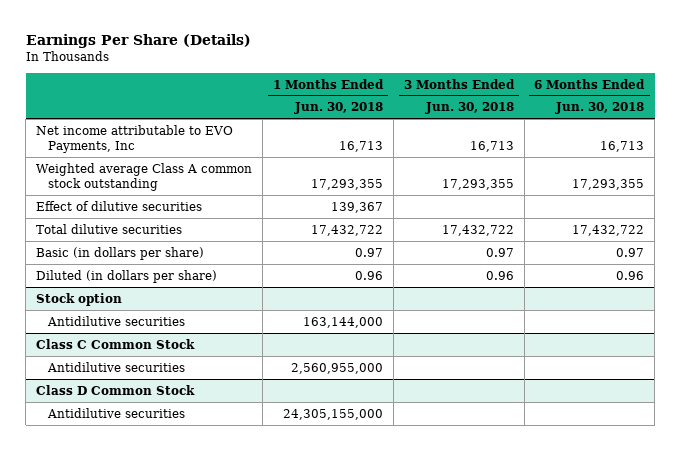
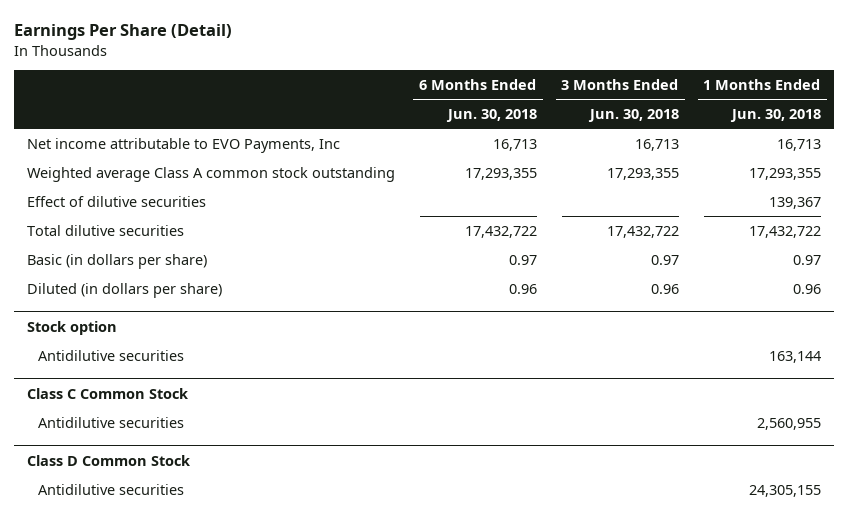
[25,33,251,48] Earnings Per Share (Details) -> [13,24,232,41] Earnings Per Share (Detail)
[303,316,384,328] 163,144,000 -> [768,350,821,363] 163,144
[291,362,384,374] 2,560,955,000 -> [756,417,821,430] 2,560,955
[283,408,384,420] 24,305,155,000 -> [748,484,821,497] 24,305,155

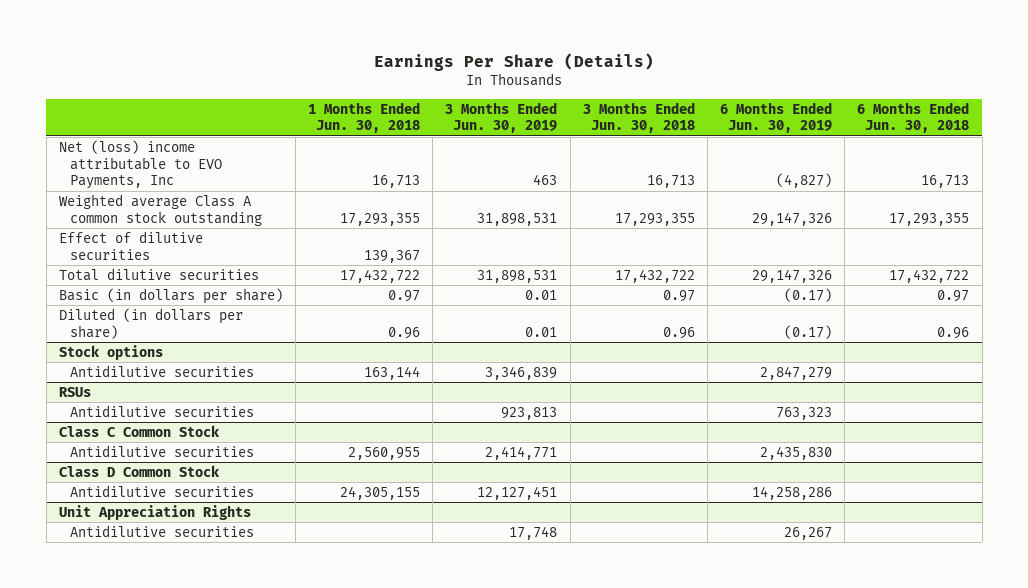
[13,24,232,41] Earnings Per Share (Detail) -> [374,53,655,72] Earnings Per Share (Details)
none -> [445,101,558,134] 3 Months Ended Jun. 30, 2019
none -> [720,101,833,134] 6 Months Ended Jun. 30, 2019
[26,137,340,153] Net income attributable to EVO Payments, Inc -> [58,139,223,190] Net (loss) income attributable to EVO Payments, Inc
[26,320,117,335] Stock option -> [58,344,163,360] Stock options
none -> [58,386,91,397] RSUs
none -> [70,404,255,417] Antidilutive securities
none -> [58,504,251,520] Unit Appreciation Rights
none -> [70,524,255,537] Antidilutive securities

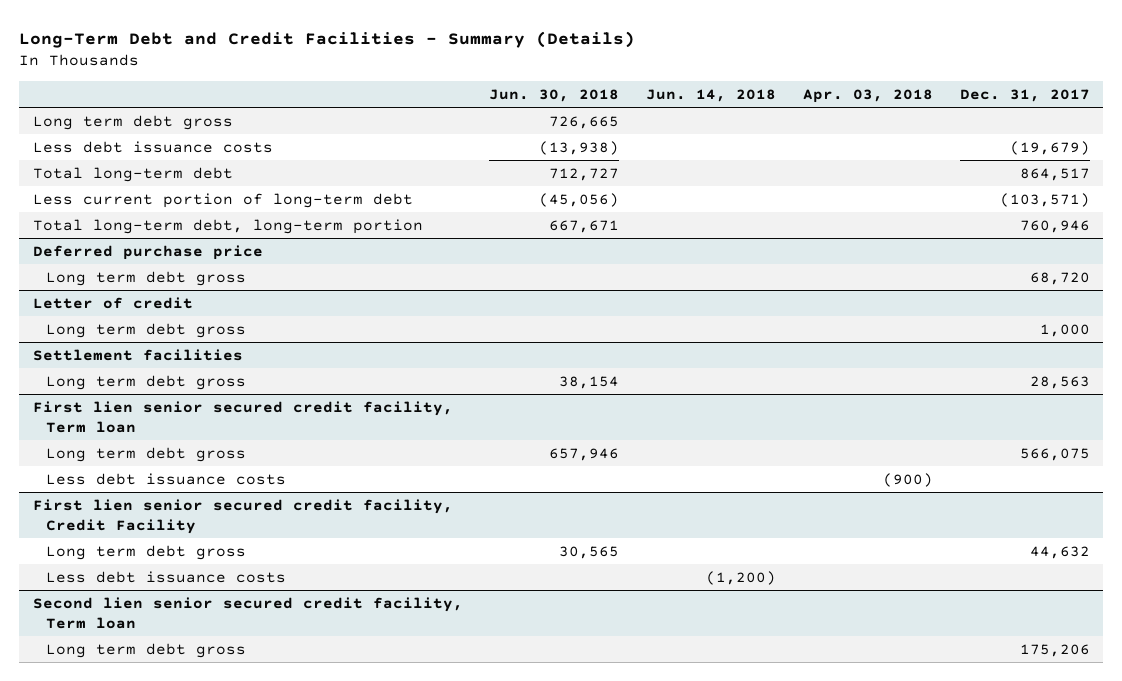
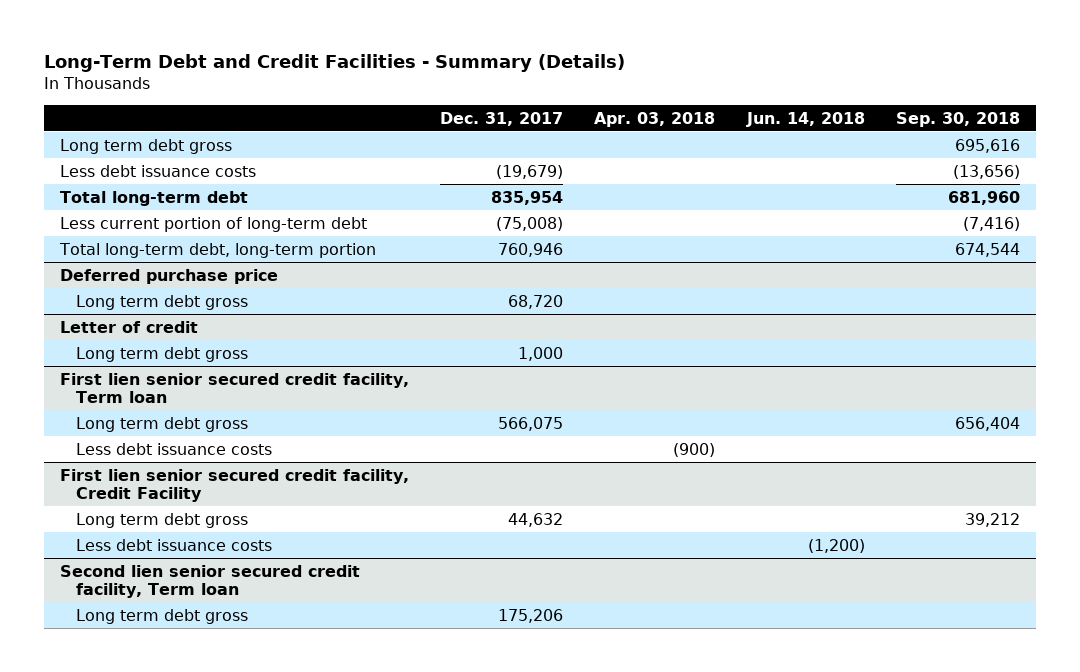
[489,88,620,102] Jun. 30, 2018 -> none
none -> [896,111,1021,127] Sep. 30, 2018
[1019,167,1090,181] 864,517 -> [490,190,563,205] 835,954
[999,192,1090,207] (103,571) -> [495,216,563,231] (75,008)
[32,348,243,361] Settlement facilities -> none
[45,374,246,390] Long term debt gross -> none

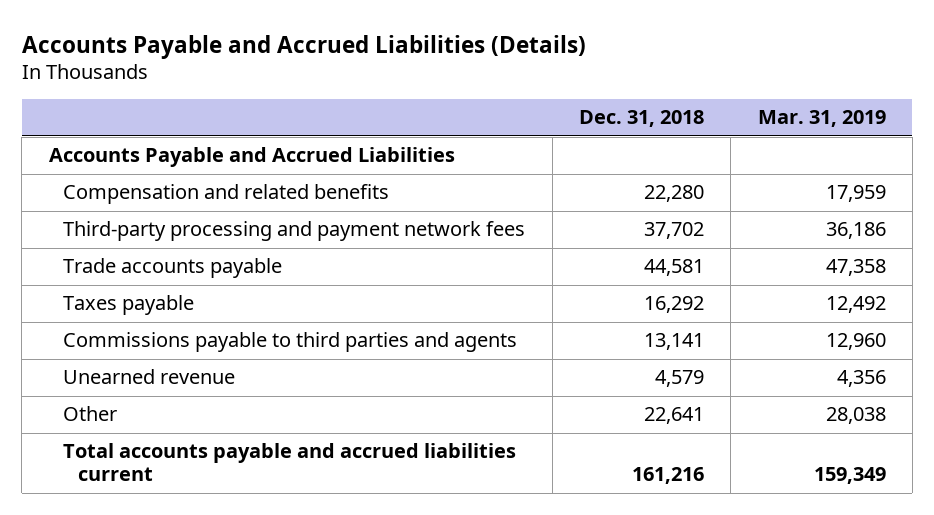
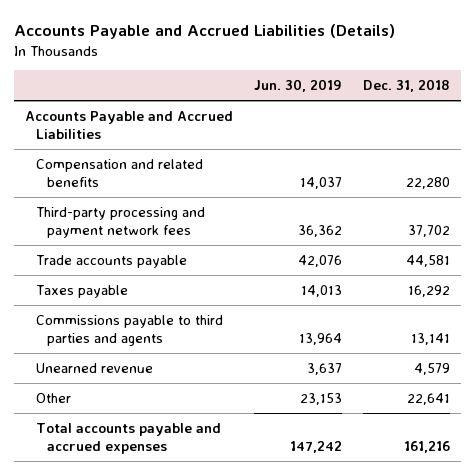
[757,110,886,128] Mar. 31, 2019 -> none
none -> [253,79,342,93] Jun. 30, 2019
[63,443,517,482] Total accounts payable and accrued liabilities current -> [35,422,221,455] Total accounts payable and accrued expenses

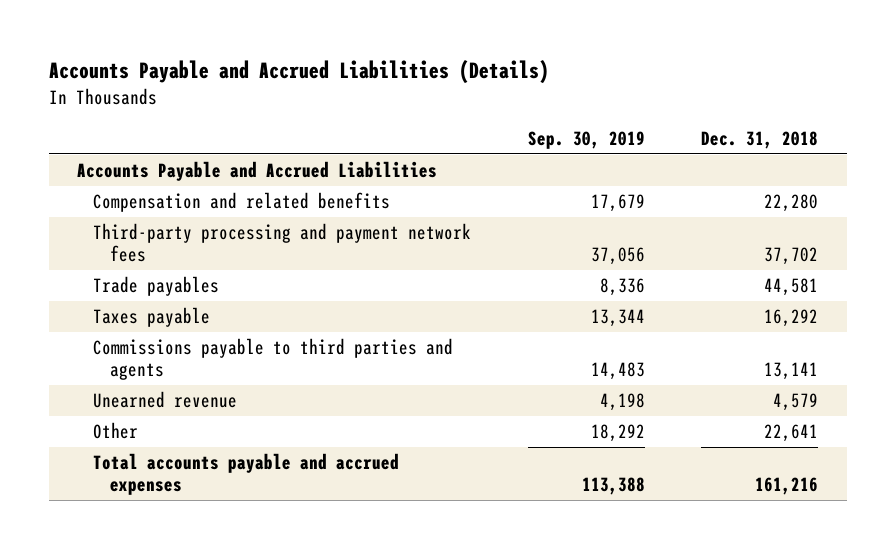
[253,79,342,93] Jun. 30, 2019 -> none
none -> [527,131,645,150] Sep. 30, 2019
[35,254,187,268] Trade accounts payable -> [93,276,220,297] Trade payables

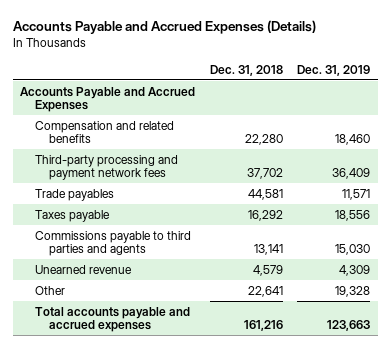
[48,60,549,85] Accounts Payable and Accrued Liabilities (Details) -> [12,20,316,35] Accounts Payable and Accrued Expenses (Details)
[527,131,645,150] Sep. 30, 2019 -> none
none -> [297,64,371,76] Dec. 31, 2019
[76,161,437,182] Accounts Payable and Accrued Liabilities -> [20,86,196,113] Accounts Payable and Accrued Expenses

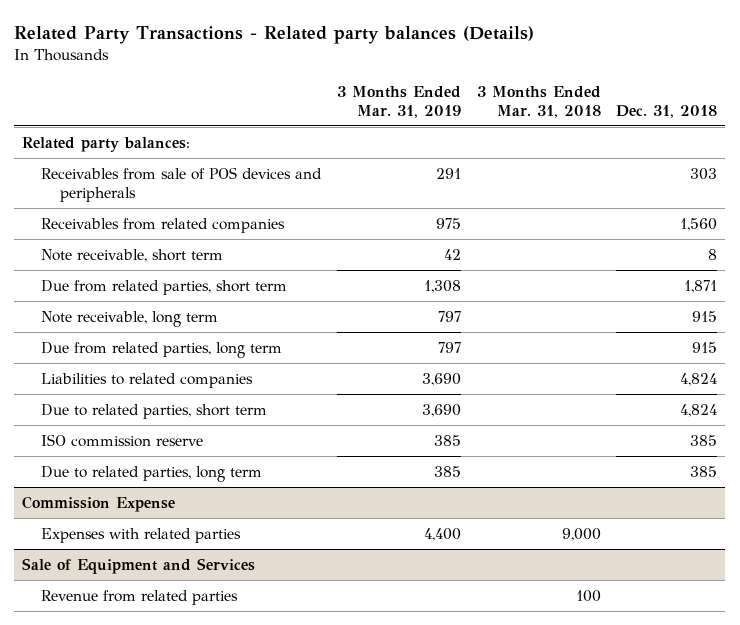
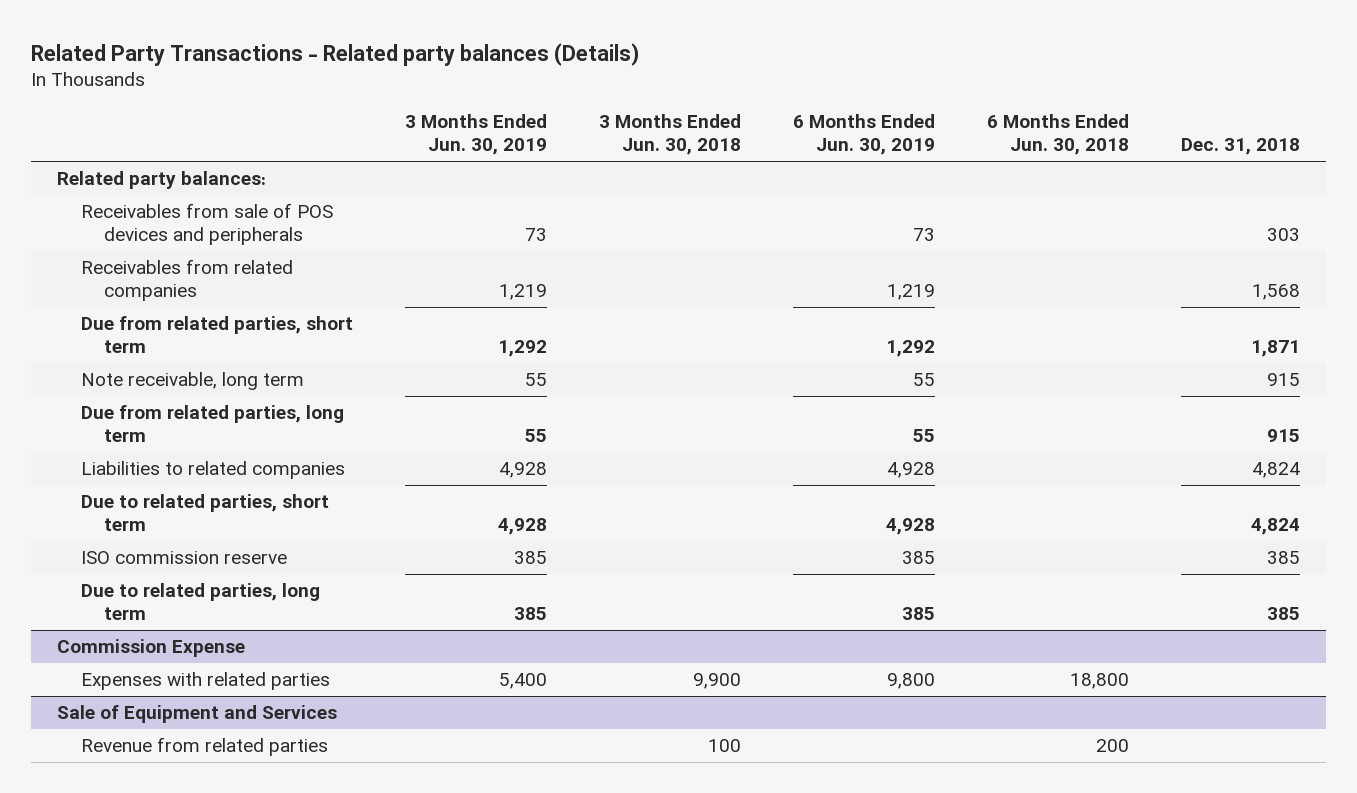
[336,85,461,118] 3 Months Ended Mar. 31, 2019 -> none
[476,85,601,118] 3 Months Ended Mar. 31, 2018 -> none
none -> [404,114,547,156] 3 Months Ended Jun. 30, 2019
none -> [598,114,741,156] 3 Months Ended Jun. 30, 2018
none -> [792,114,935,156] 6 Months Ended Jun. 30, 2019
none -> [986,114,1129,156] 6 Months Ended Jun. 30, 2018
[41,249,224,263] Note receivable, short term -> none
[680,218,718,232] 1,560 -> [1251,284,1300,301] 1,568

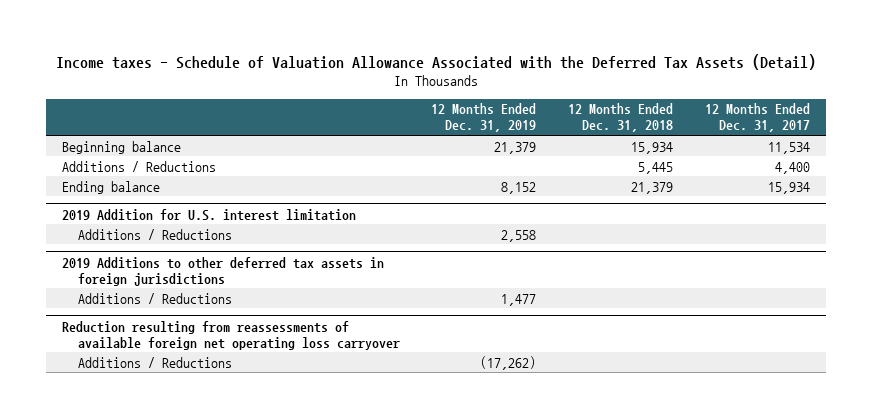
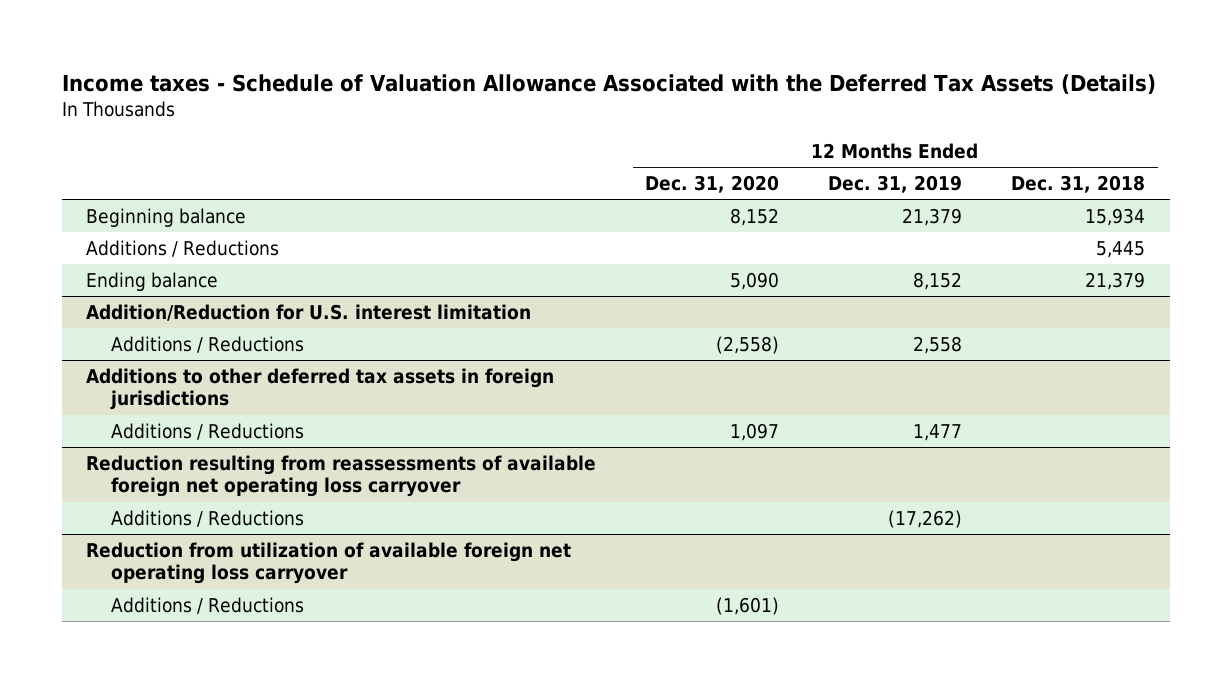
[56,53,817,70] Income taxes - Schedule of Valuation Allowance Associated with the Deferred Tax Assets (Detail) -> [61,73,1156,94] Income taxes - Schedule of Valuation Allowance Associated with the Deferred Tax Assets (Details)
[705,103,811,133] 12 Months Ended Dec. 31, 2017 -> none
none -> [645,175,780,194] Dec. 31, 2020
[61,208,356,221] 2019 Addition for U.S. interest limitation -> [86,303,532,321] Addition/Reduction for U.S. interest limitation
[61,256,384,286] 2019 Additions to other deferred tax assets in foreign jurisdictions -> [86,367,555,411] Additions to other deferred tax assets in foreign jurisdictions
none -> [86,541,572,585] Reduction from utilization of available foreign net operating loss carryover
none -> [111,596,305,614] Additions / Reductions

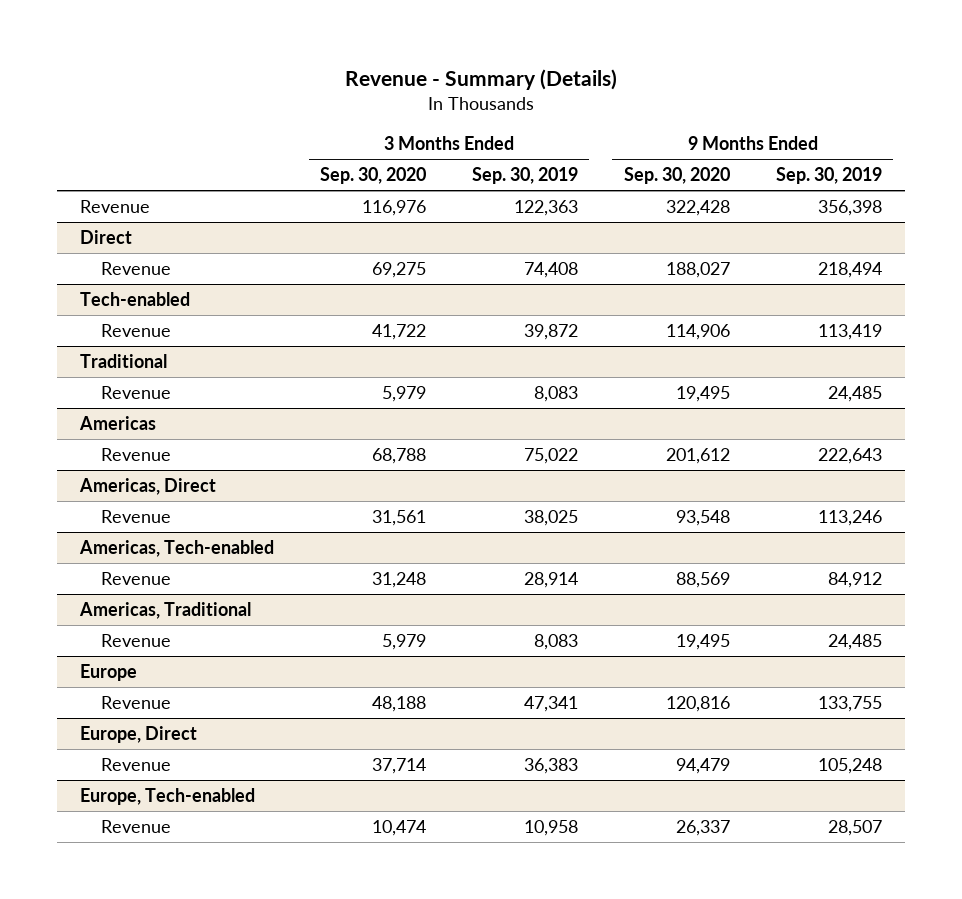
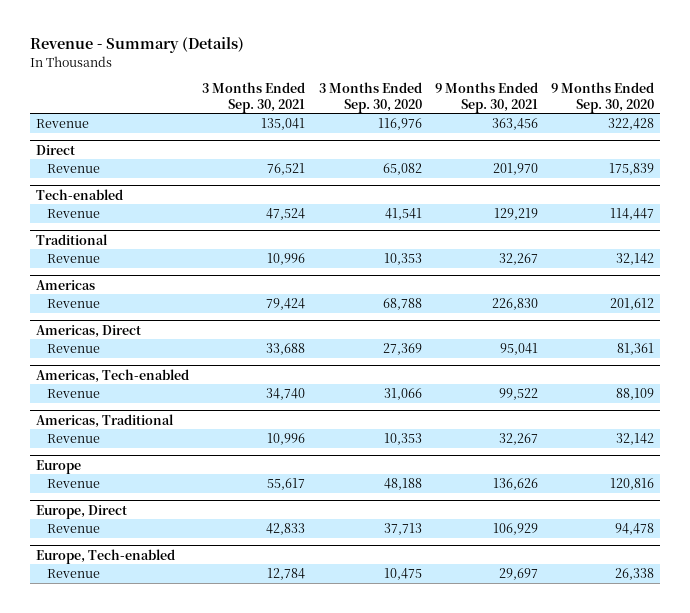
[471,167,578,185] Sep. 30, 2019 -> none
[775,167,882,185] Sep. 30, 2019 -> none
none -> [202,82,306,113] 3 Months Ended Sep. 30, 2021
none -> [434,82,538,113] 9 Months Ended Sep. 30, 2021
[372,261,427,278] 69,275 -> [382,162,422,175] 65,082
[665,261,730,278] 188,027 -> [608,162,654,175] 175,839
[372,323,427,340] 41,722 -> [384,207,422,220] 41,541
[665,323,730,340] 114,906 -> [609,207,654,220] 114,447
[382,385,427,402] 5,979 -> [383,252,422,265] 10,353
[675,385,730,402] 19,495 -> [615,252,654,265] 32,142
[372,509,427,526] 31,561 -> [382,342,422,355] 27,369
[675,509,730,526] 93,548 -> [616,342,654,355] 81,361
[372,571,427,588] 31,248 -> [383,387,422,400] 31,066
[675,571,730,588] 88,569 -> [615,387,654,400] 88,109
[382,633,427,650] 5,979 -> [383,432,422,445] 10,353
[675,633,730,650] 19,495 -> [615,432,654,445] 32,142
[372,757,427,774] 37,714 -> [383,522,422,535] 37,713
[675,757,730,774] 94,479 -> [614,522,654,535] 94,478
[372,819,427,836] 10,474 -> [383,567,422,580] 10,475
[675,819,730,836] 26,337 -> [614,567,654,580] 26,338

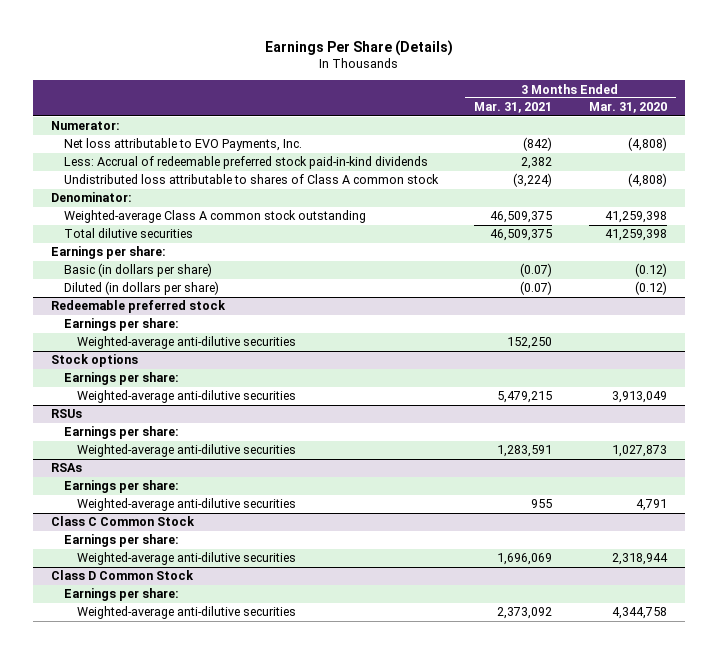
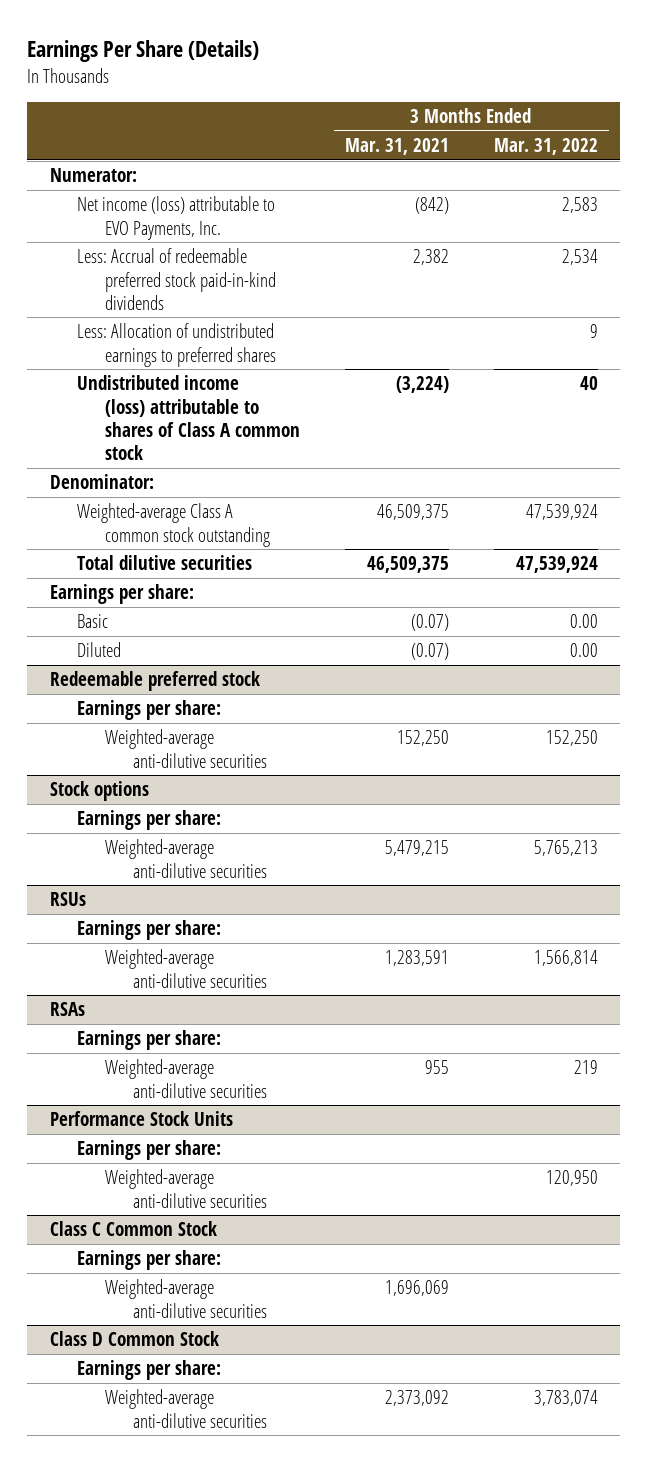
[588,102,667,114] Mar. 31, 2020 -> none
none -> [493,138,598,156] Mar. 31, 2022
[63,138,302,152] Net loss attributable to EVO Payments, Inc. -> [77,196,276,240] Net income (loss) attributable to EVO Payments, Inc.
none -> [77,323,277,367] Less: Allocation of undistributed earnings to preferred shares
[63,174,439,185] Undistributed loss attributable to shares of Class A common stock -> [77,375,301,461] Undistributed income (loss) attributable to shares of Class A common stock
[63,263,212,278] Basic (in dollars per share) -> [77,614,109,629] Basic
[63,281,219,296] Diluted (in dollars per share) -> [77,642,122,658] Diluted
none -> [49,1111,233,1127] Performance Stock Units
none -> [77,1140,222,1161] Earnings per share:
none -> [105,1169,267,1208] Weighted-average anti-dilutive securities

